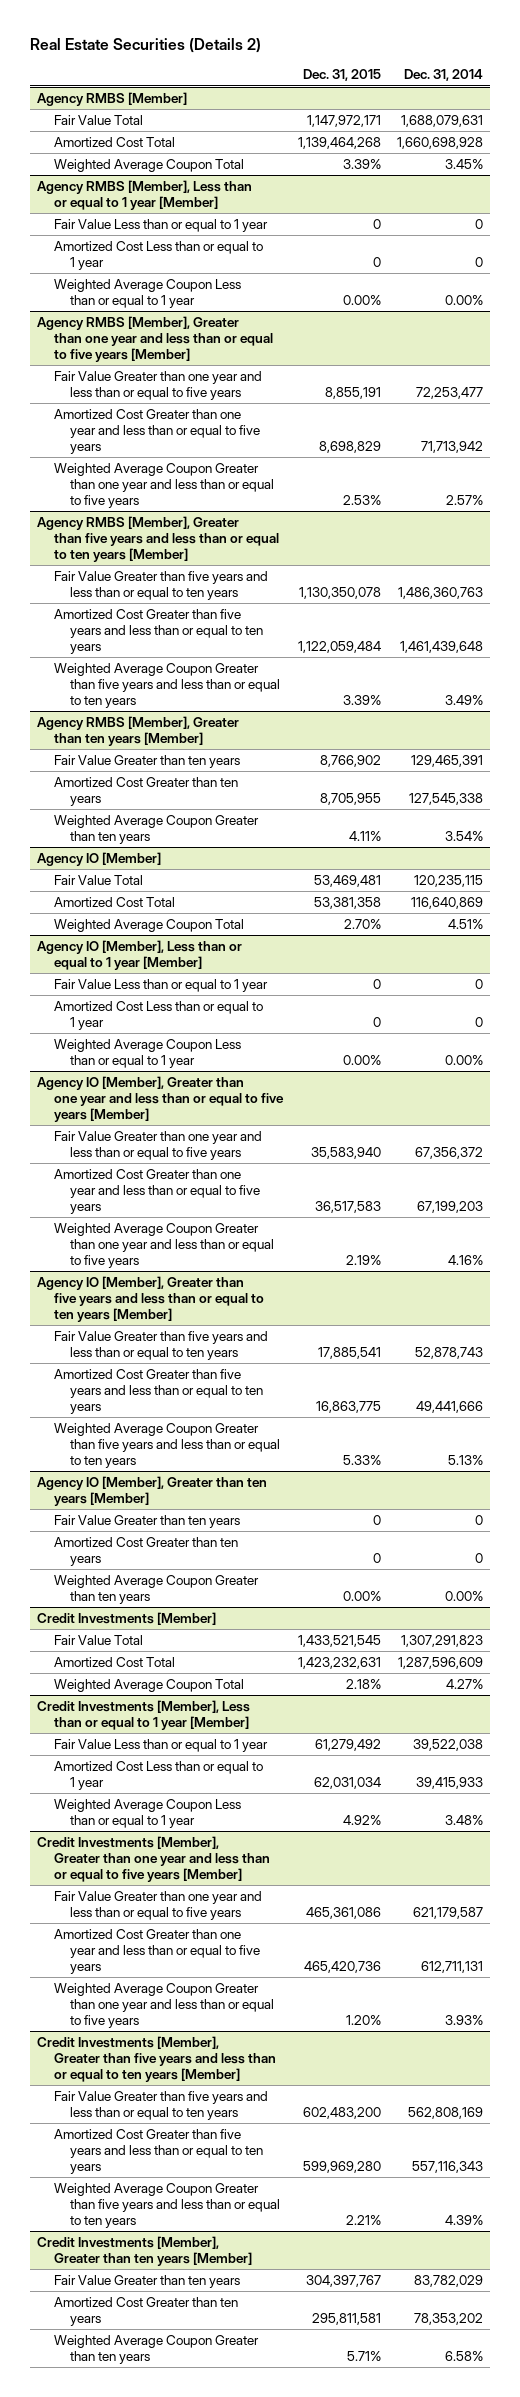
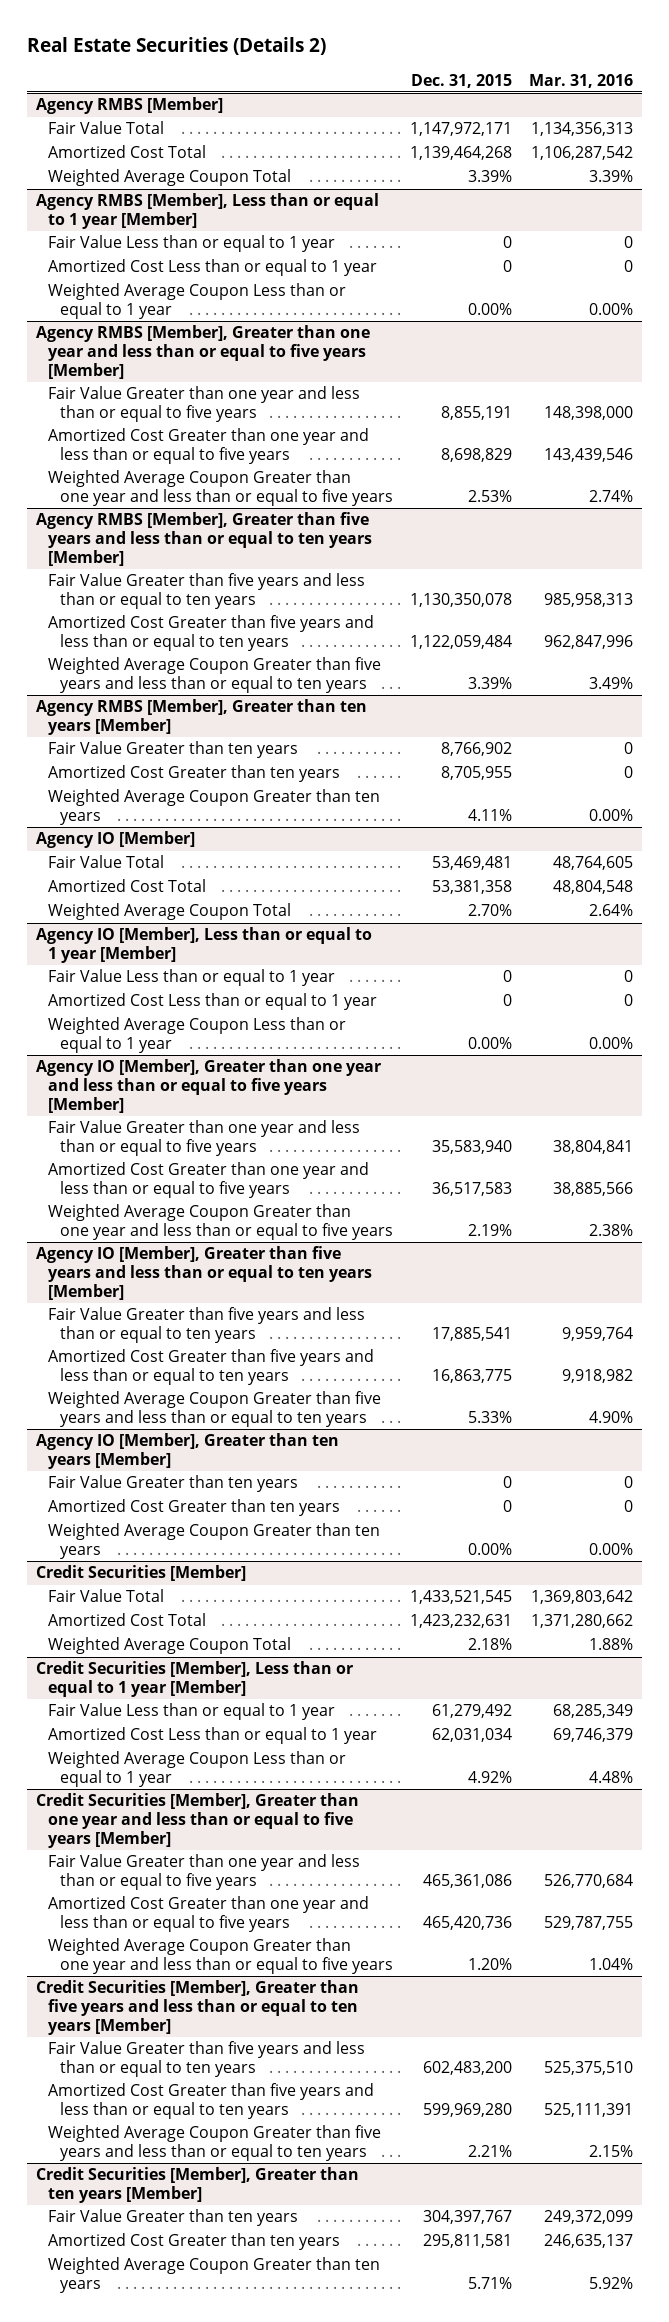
[403,69,483,82] Dec. 31, 2014 -> none
none -> [529,73,634,88] Mar. 31, 2016
[37,1611,217,1625] Credit Investments [Member] -> [35,1565,246,1582] Credit Securities [Member]
[37,1699,251,1730] Credit Investments [Member], Less than or equal to 1 year [Member] -> [35,1661,353,1698] Credit Securities [Member], Less than or equal to 1 year [Member]
[37,1835,270,1882] Credit Investments [Member], Greater than one year and less than or equal to five years [Member] -> [35,1793,359,1848] Credit Securities [Member], Greater than one year and less than or equal to five years [Member]
[37,2035,276,2082] Credit Investments [Member], Greater than five years and less than or equal to ten years [Member] -> [35,1980,359,2035] Credit Securities [Member], Greater than five years and less than or equal to ten years [Member]
[37,2235,252,2266] Credit Investments [Member], Greater than ten years [Member] -> [35,2167,359,2204] Credit Securities [Member], Greater than ten years [Member]

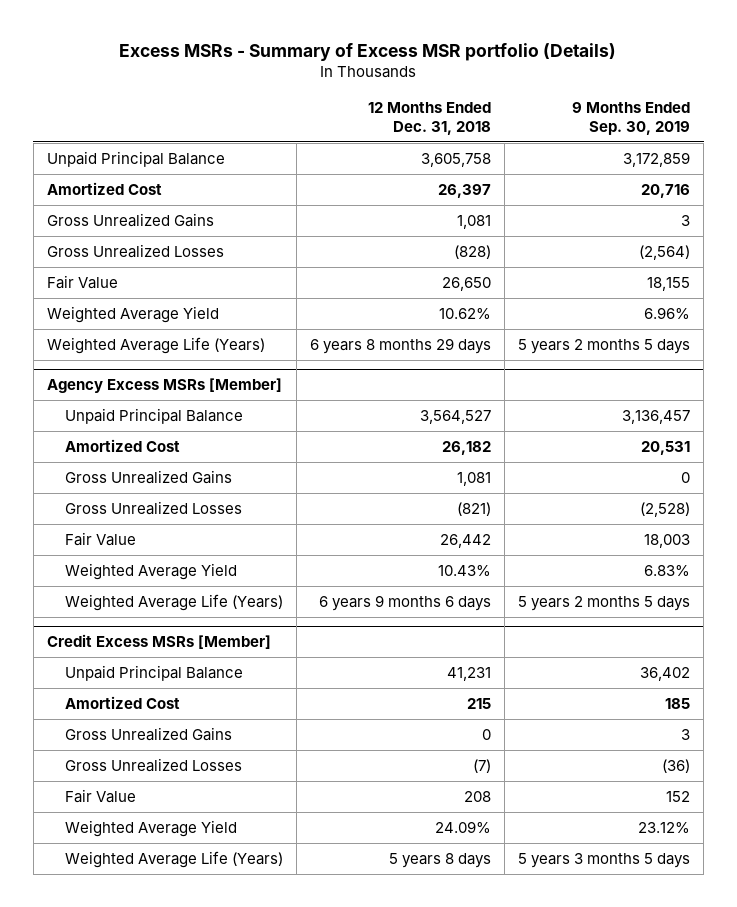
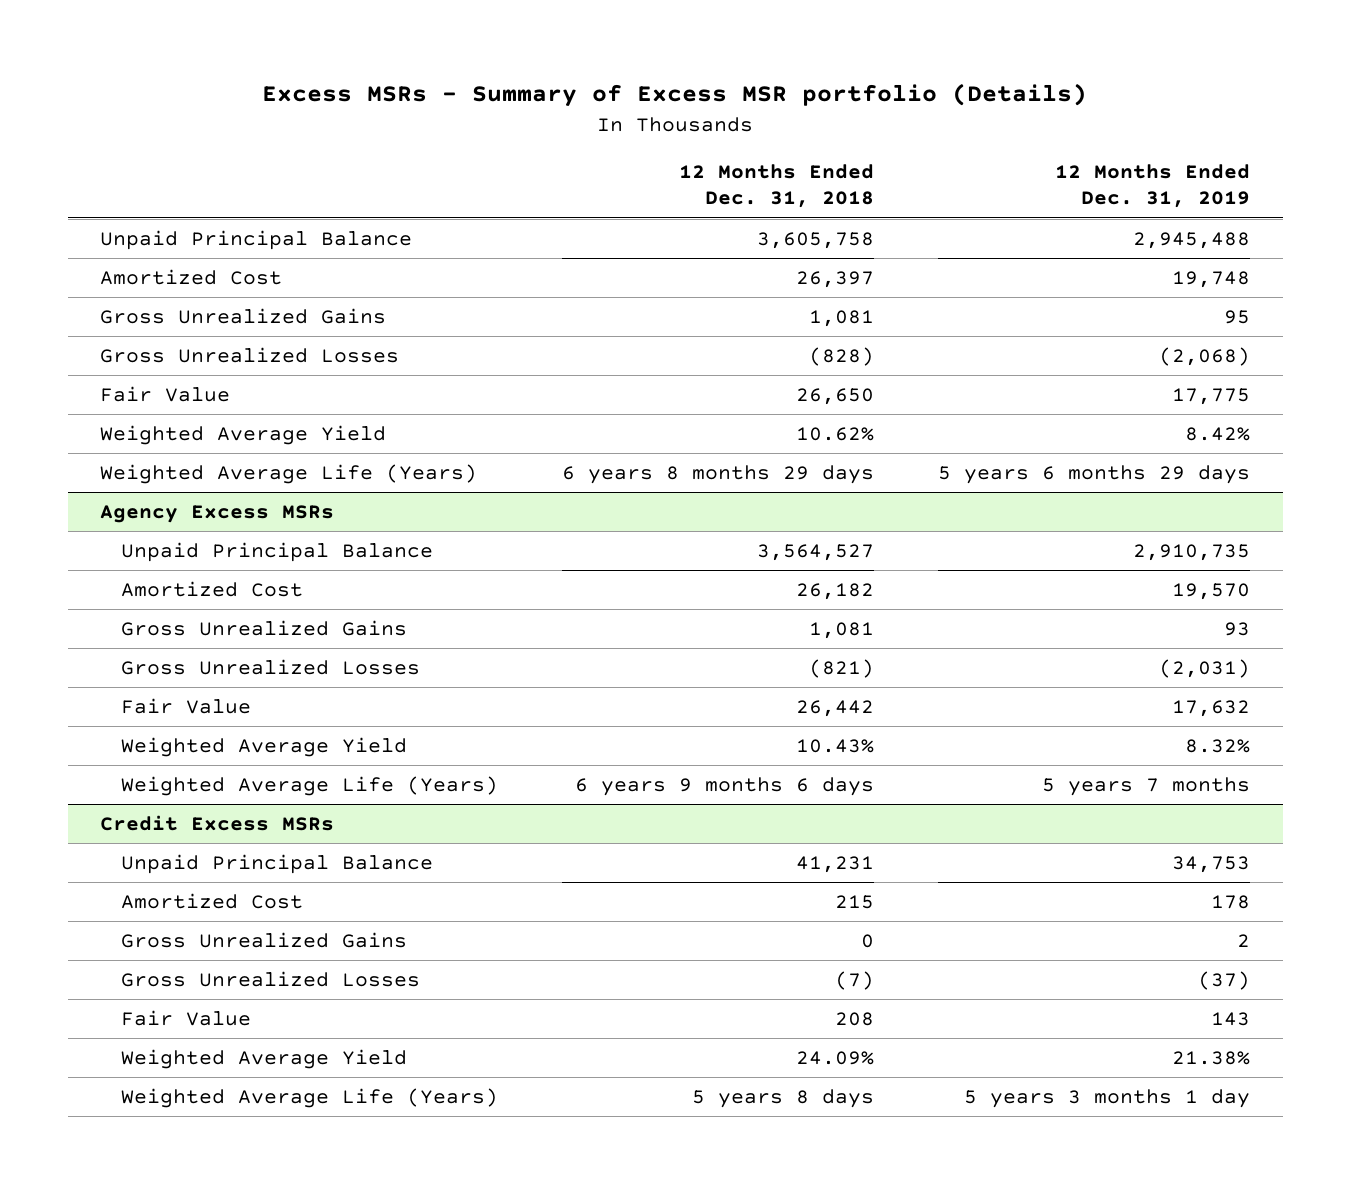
[572,102,691,135] 9 Months Ended Sep. 30, 2019 -> none
none -> [1055,164,1251,209] 12 Months Ended Dec. 31, 2019
[46,378,282,394] Agency Excess MSRs [Member] -> [99,504,334,523] Agency Excess MSRs
[46,634,271,650] Credit Excess MSRs [Member] -> [99,814,334,831] Credit Excess MSRs

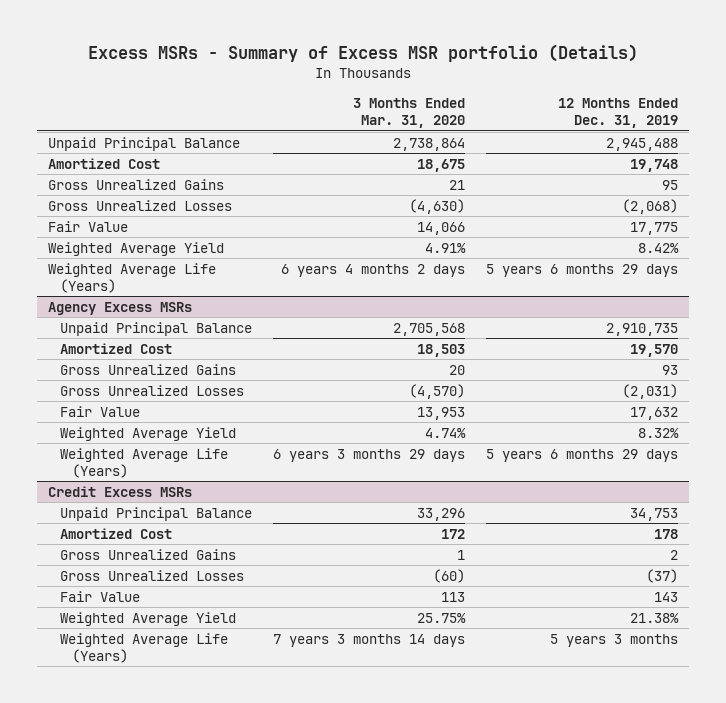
[679,164,875,209] 12 Months Ended Dec. 31, 2018 -> none
none -> [352,98,465,129] 3 Months Ended Mar. 31, 2020
[1042,776,1251,796] 5 years 7 months -> [486,448,679,462] 5 years 6 months 29 days
[964,1088,1251,1108] 5 years 3 months 1 day -> [550,633,679,647] 5 years 3 months

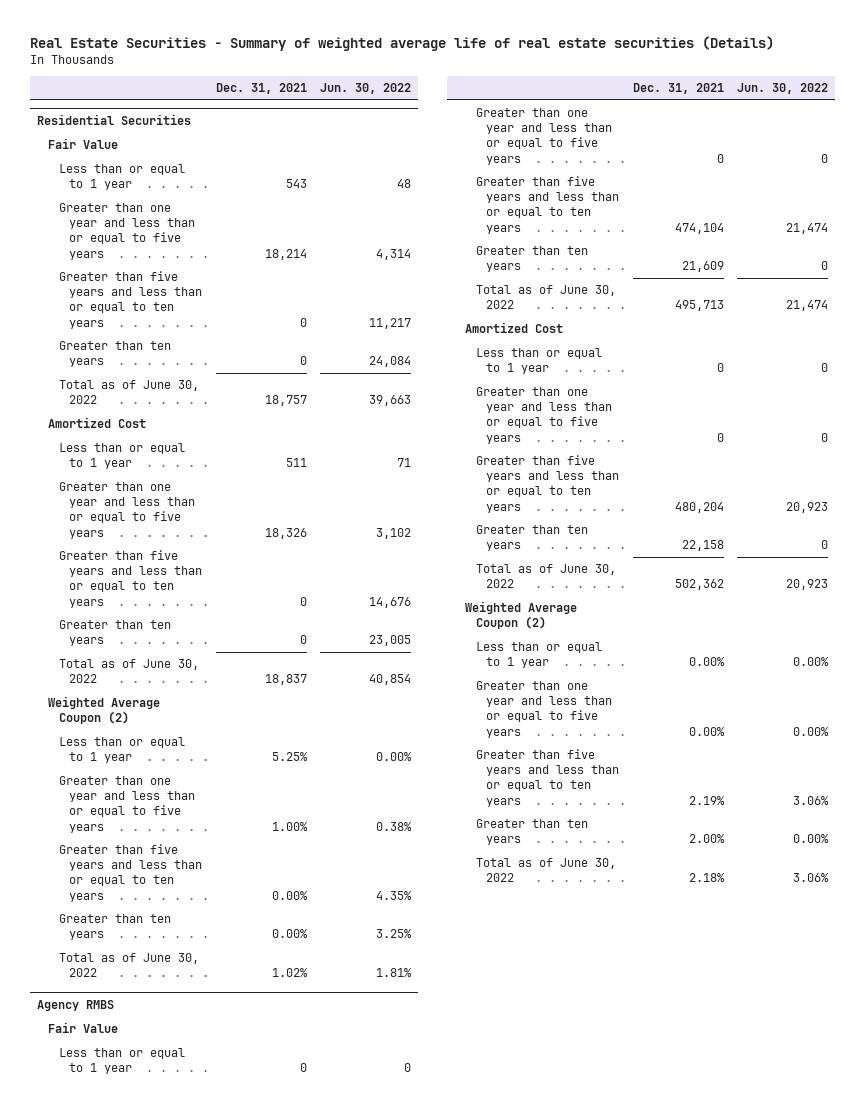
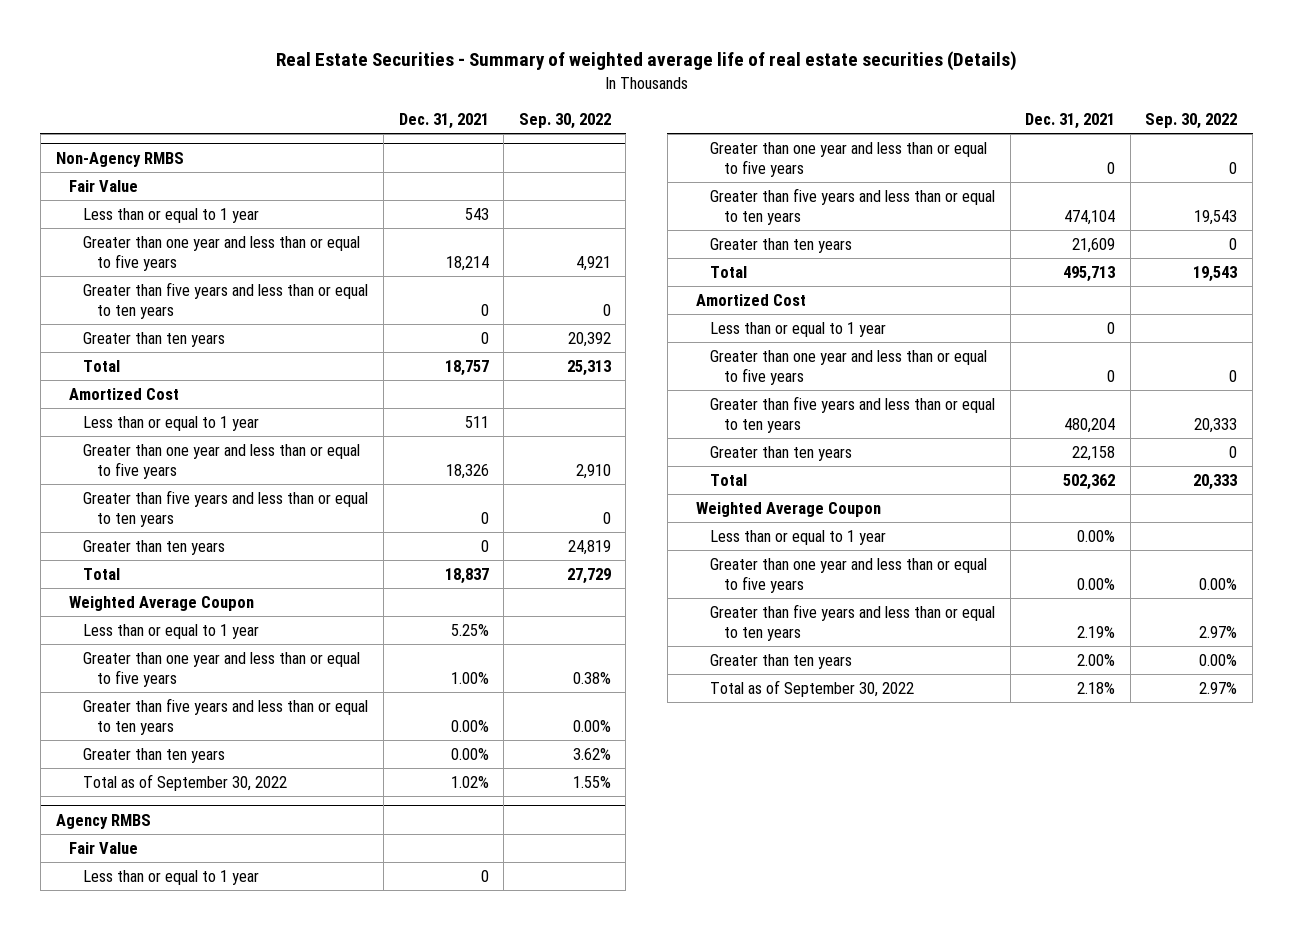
[320,83,412,95] Jun. 30, 2022 -> none
none -> [518,113,611,130] Sep. 30, 2022
[36,113,191,125] Residential Securities -> [55,151,184,167] Non-Agency RMBS
[58,380,199,405] Total as of June 30, 2022 -> [83,360,121,373] Total
[58,659,199,684] Total as of June 30, 2022 -> [83,568,121,581] Total
[47,696,160,725] Weighted Average Coupon (2) -> [69,596,255,612] Weighted Average Coupon
[58,953,199,978] Total as of June 30, 2022 -> [83,774,288,792] Total as of September 30, 2022
[475,285,616,310] Total as of June 30, 2022 -> [710,266,748,279] Total
[475,564,616,589] Total as of June 30, 2022 -> [710,474,748,487] Total
[464,601,577,630] Weighted Average Coupon (2) -> [696,502,882,518] Weighted Average Coupon
[475,858,616,883] Total as of June 30, 2022 -> [710,680,915,698] Total as of September 30, 2022

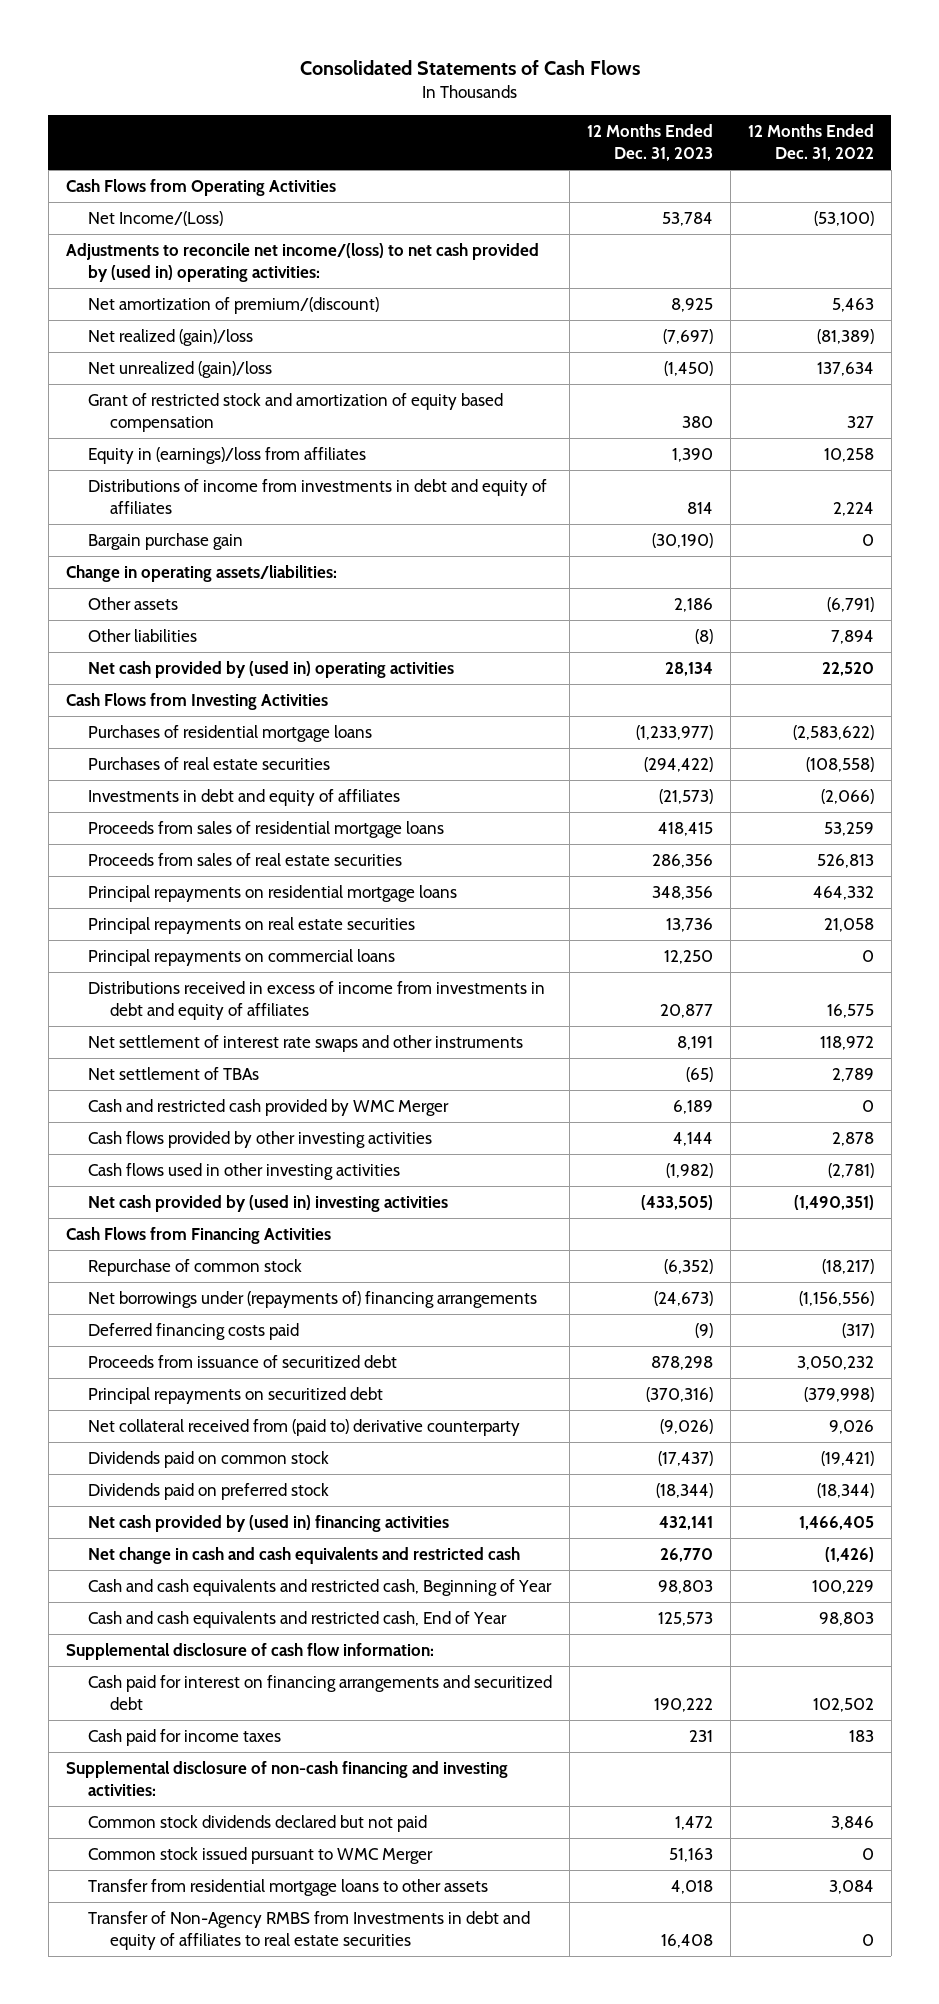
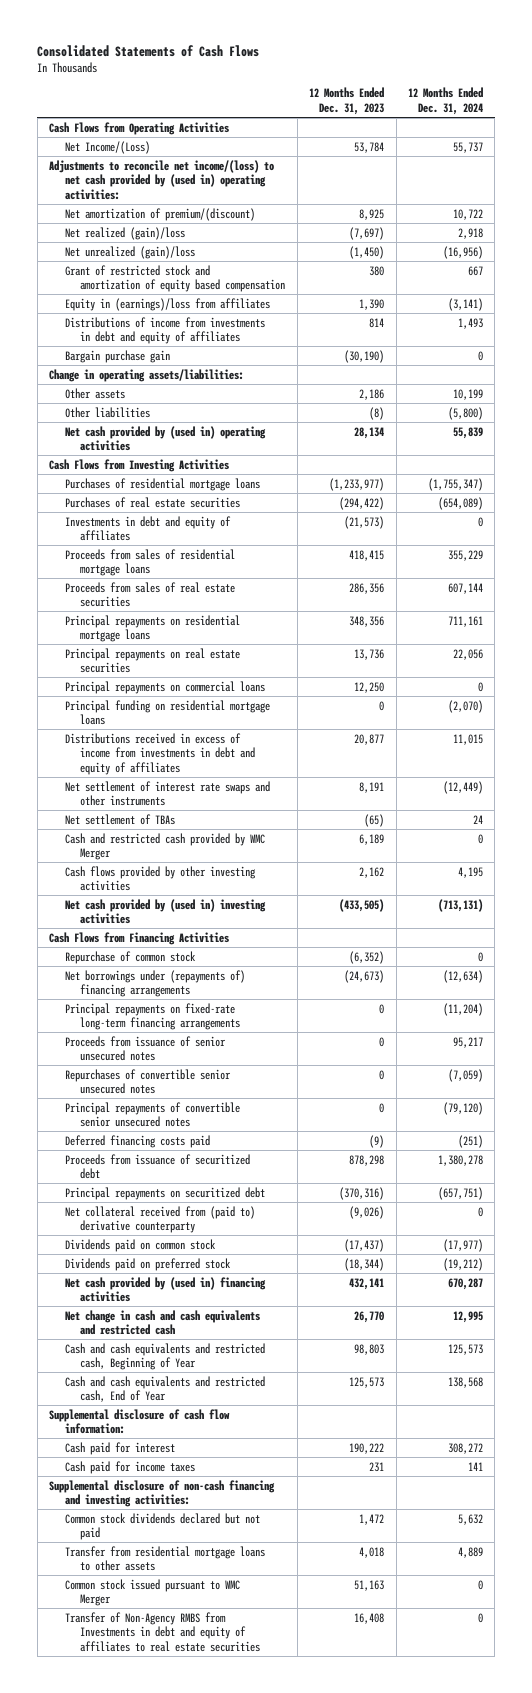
[747,124,874,162] 12 Months Ended Dec. 31, 2022 -> none
none -> [407,87,483,115] 12 Months Ended Dec. 31, 2024
none -> [64,699,270,726] Principal funding on residential mortgage loans
[87,1162,400,1180] Cash flows used in other investing activities -> none
[672,1131,713,1146] 4,144 -> [359,866,385,878] 2,162
none -> [64,1002,241,1031] Principal repayments on fixed-rate long-term financing arrangements
none -> [64,1035,226,1062] Proceeds from issuance of senior unsecured notes
none -> [64,1068,231,1095] Repurchases of convertible senior unsecured notes
none -> [64,1101,240,1128] Principal repayments of convertible senior unsecured notes
[87,1674,552,1710] Cash paid for interest on financing arrangements and securitized debt -> [64,1441,175,1455] Cash paid for interest
[87,1846,433,1864] Common stock issued pursuant to WMC Merger -> [64,1578,240,1607] Common stock issued pursuant to WMC Merger

